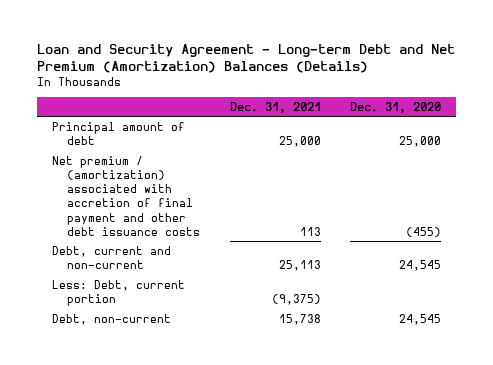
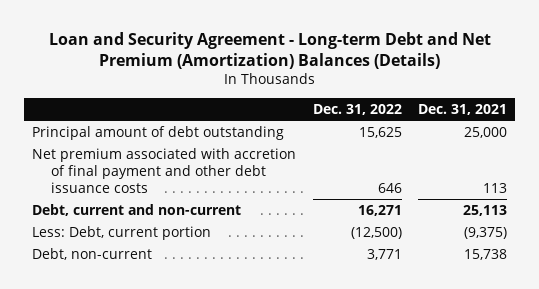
[350,101,442,113] Dec. 31, 2020 -> none
none -> [312,104,402,116] Dec. 31, 2022
[51,121,185,146] Principal amount of debt -> [32,125,285,140] Principal amount of debt outstanding
[51,155,201,236] Net premium / (amortization) associated with accretion of final payment and other debt issuance costs -> [32,147,297,194] Net premium associated with accretion of final payment and other debt issuance costs

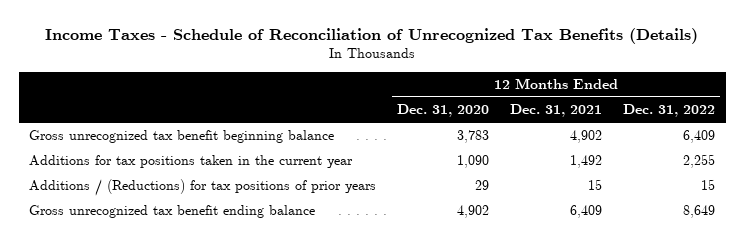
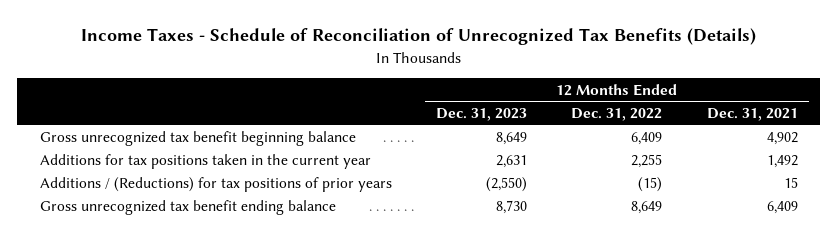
[397,104,490,118] Dec. 31, 2020 -> none
none -> [436,107,528,121] Dec. 31, 2023
[701,179,716,191] 15 -> [638,176,663,192] (15)

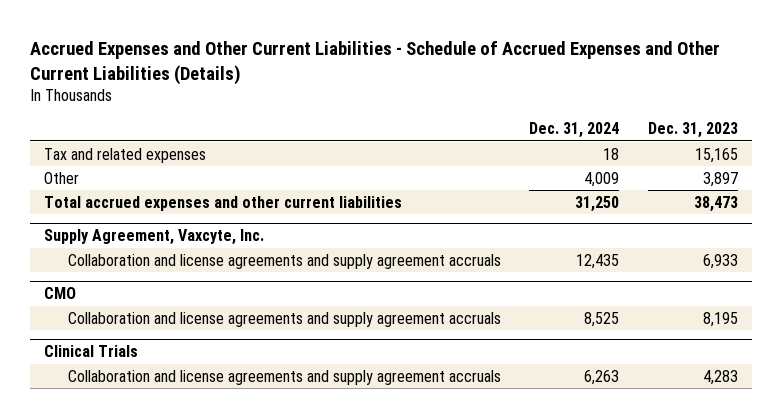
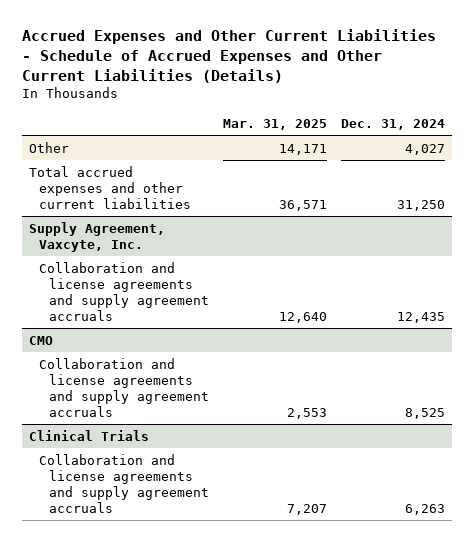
[647,122,738,139] Dec. 31, 2023 -> none
none -> [222,118,327,130] Mar. 31, 2025
[44,147,207,163] Tax and related expenses -> none
[584,171,620,187] 4,009 -> [404,143,445,155] 4,027

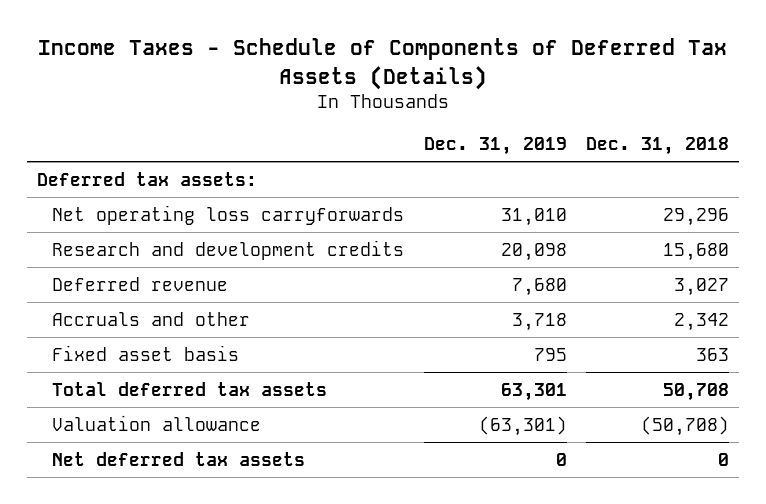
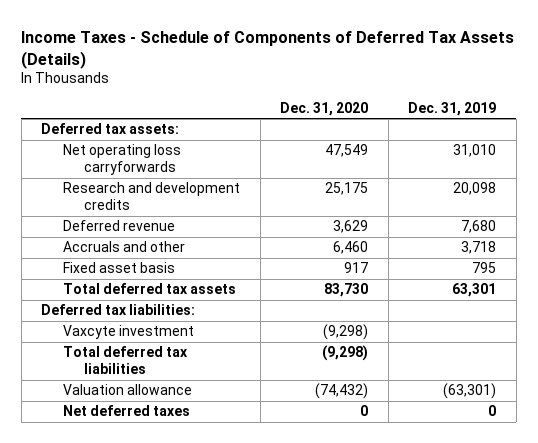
[586,137,730,156] Dec. 31, 2018 -> none
none -> [280,101,369,116] Dec. 31, 2020
none -> [41,304,196,316] Deferred tax liabilities:
none -> [62,325,194,340] Vaxcyte investment
none -> [62,346,188,375] Total deferred tax liabilities
[52,452,306,467] Net deferred tax assets -> [62,405,190,417] Net deferred taxes

